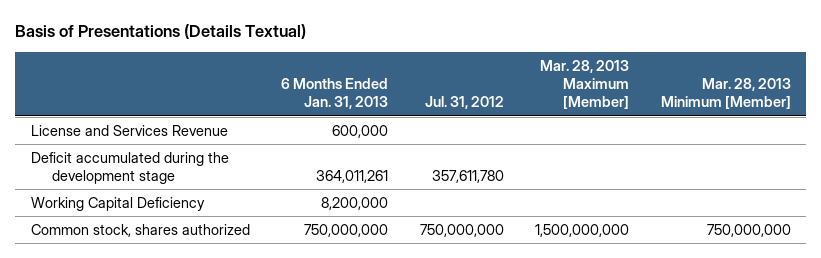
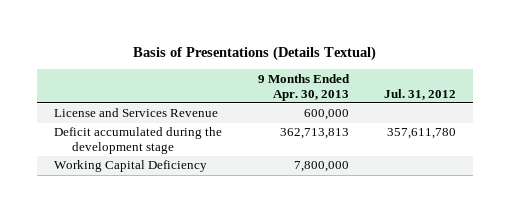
[281,77,389,110] 6 Months Ended Jan. 31, 2013 -> none
[540,59,630,110] Mar. 28, 2013 Maximum [Member] -> none
[660,77,791,110] Mar. 28, 2013 Minimum [Member] -> none
none -> [257,73,350,101] 9 Months Ended Apr. 30, 2013
[30,223,250,237] Common stock, shares authorized -> none

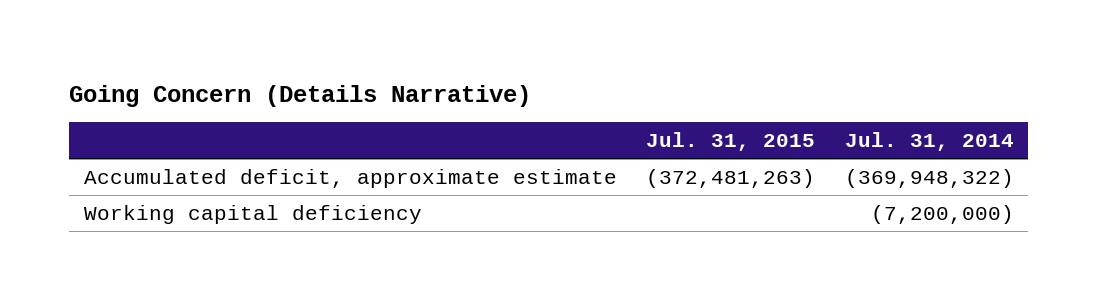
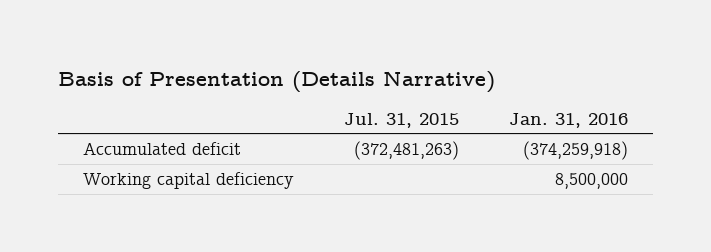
[69,84,532,107] Going Concern (Details Narrative) -> [57,70,495,93] Basis of Presentation (Details Narrative)
[844,132,1014,152] Jul. 31, 2014 -> none
none -> [508,112,628,128] Jan. 31, 2016
[83,168,617,188] Accumulated deficit, approximate estimate -> [82,142,241,156] Accumulated deficit

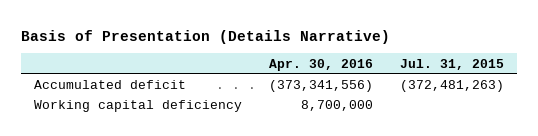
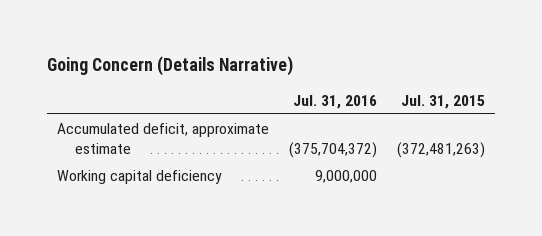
[20,29,390,44] Basis of Presentation (Details Narrative) -> [47,56,294,77] Going Concern (Details Narrative)
[268,58,373,71] Apr. 30, 2016 -> none
none -> [293,94,378,109] Jul. 31, 2016
[34,80,187,90] Accumulated deficit -> [57,122,270,154] Accumulated deficit, approximate estimate

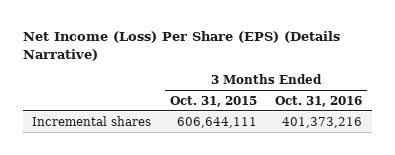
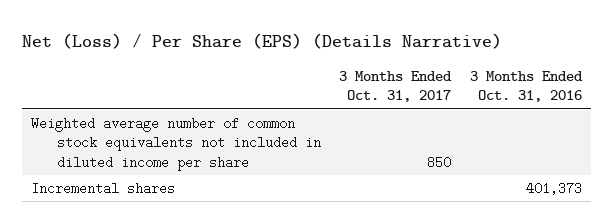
[22,30,340,61] Net Income (Loss) Per Share (EPS) (Details Narrative) -> [22,32,503,49] Net (Loss) / Per Share (EPS) (Details Narrative)
[169,95,257,107] Oct. 31, 2015 -> none
none -> [339,70,453,103] 3 Months Ended Oct. 31, 2017
none -> [31,117,321,171] Weighted average number of common stock equivalents not included in diluted income per share
[282,117,363,129] 401,373,216 -> [525,182,582,196] 401,373

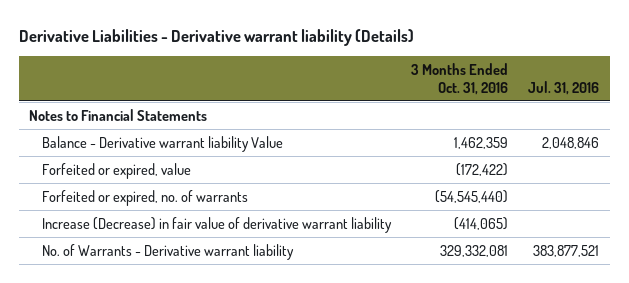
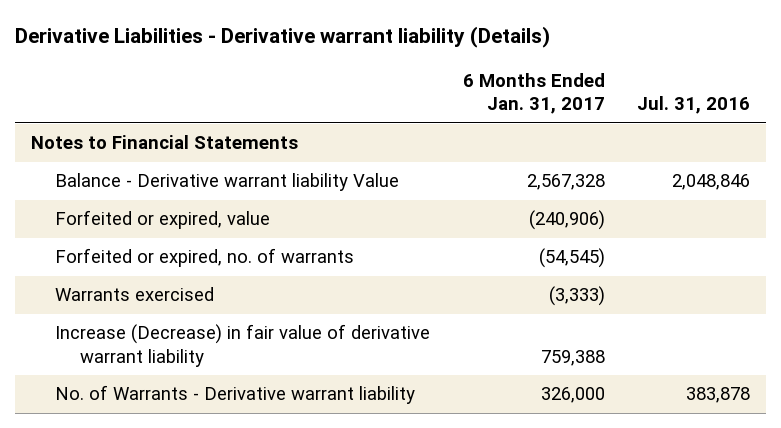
[411,62,509,95] 3 Months Ended Oct. 31, 2016 -> none
none -> [462,72,605,115] 6 Months Ended Jan. 31, 2017
none -> [55,287,215,302] Warrants exercised
[533,244,600,257] 383,877,521 -> [686,387,751,404] 383,878

